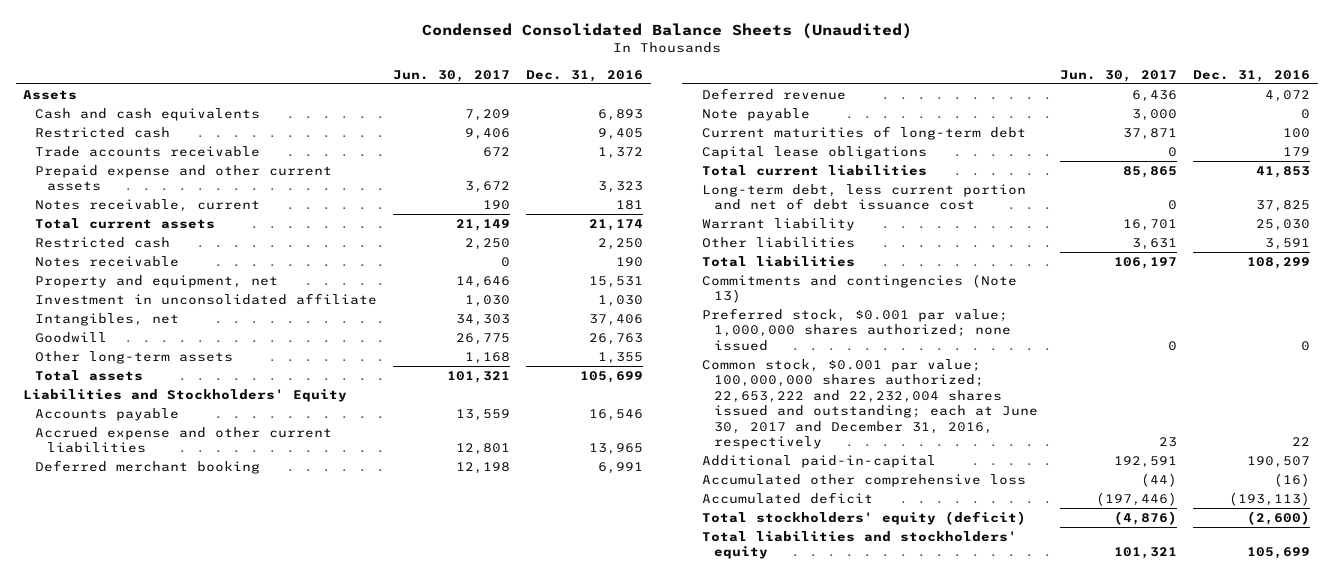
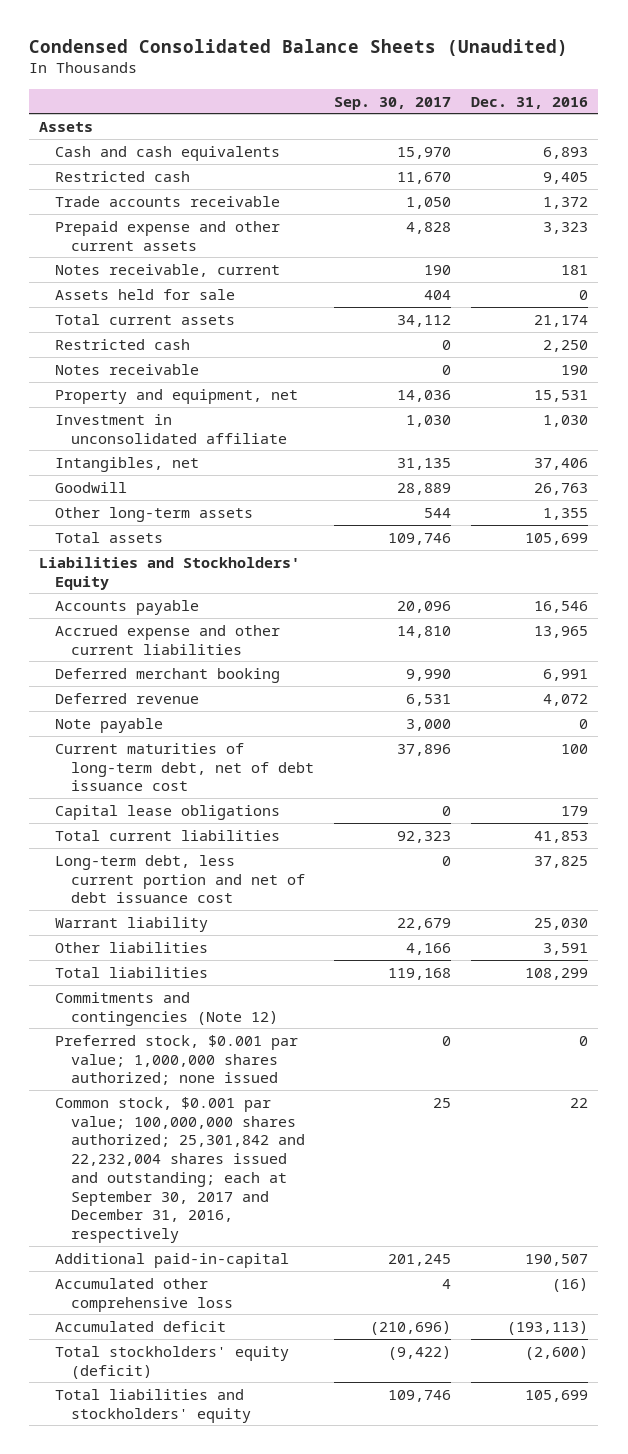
[392,69,510,82] Jun. 30, 2017 -> none
none -> [334,96,452,110] Sep. 30, 2017
none -> [55,288,236,300] Assets held for sale
[702,125,1027,140] Current maturities of long-term debt -> [55,742,315,792] Current maturities of long-term debt, net of debt issuance cost
[702,273,1018,304] Commitments and contingencies (Note 13) -> [55,991,279,1026] Commitments and contingencies (Note 12)
[702,358,1038,449] Common stock, $0.001 par value; 100,000,000 shares authorized; 22,653,222 and 22,232,004 shares issued and outstanding; each at June 30, 2017 and December 31, 2016, respectively -> [55,1096,306,1244] Common stock, $0.001 par value; 100,000,000 shares authorized; 25,301,842 and 22,232,004 shares issued and outstanding; each at September 30, 2017 and December 31, 2016, respectively

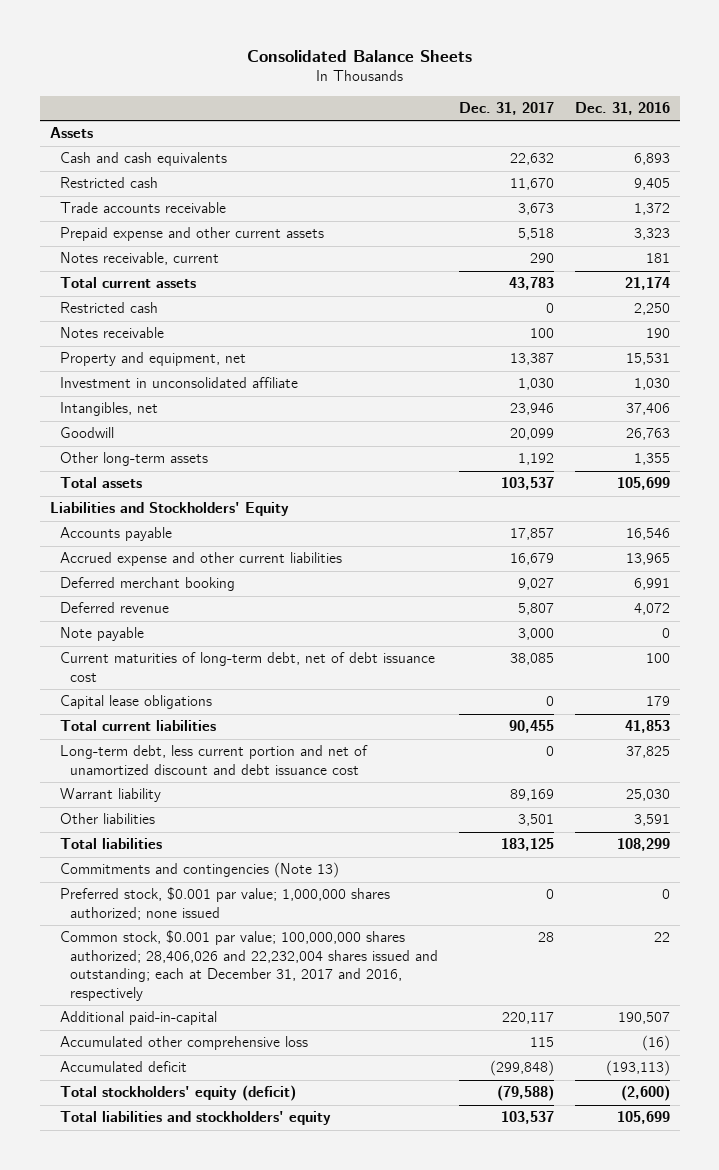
[29,38,569,56] Condensed Consolidated Balance Sheets (Unaudited) -> [246,49,472,62] Consolidated Balance Sheets
[334,96,452,110] Sep. 30, 2017 -> none
none -> [458,102,554,116] Dec. 31, 2017
[55,288,236,300] Assets held for sale -> none
[55,854,306,904] Long-term debt, less current portion and net of debt issuance cost -> [60,745,369,775] Long-term debt, less current portion and net of unamortized discount and debt issuance cost
[55,991,279,1026] Commitments and contingencies (Note 12) -> [60,862,340,879] Commitments and contingencies (Note 13)
[55,1096,306,1244] Common stock, $0.001 par value; 100,000,000 shares authorized; 25,301,842 and 22,232,004 shares issued and outstanding; each at September 30, 2017 and December 31, 2016, respectively -> [60,930,439,1001] Common stock, $0.001 par value; 100,000,000 shares authorized; 28,406,026 and 22,232,004 shares issued and outstanding; each at December 31, 2017 and 2016, respectively

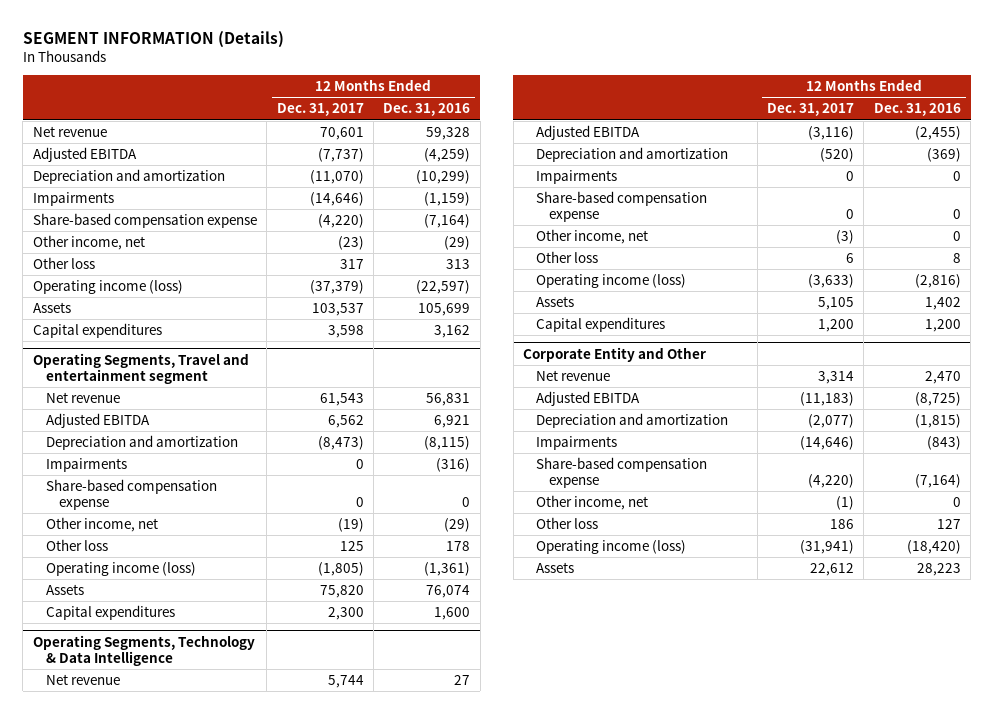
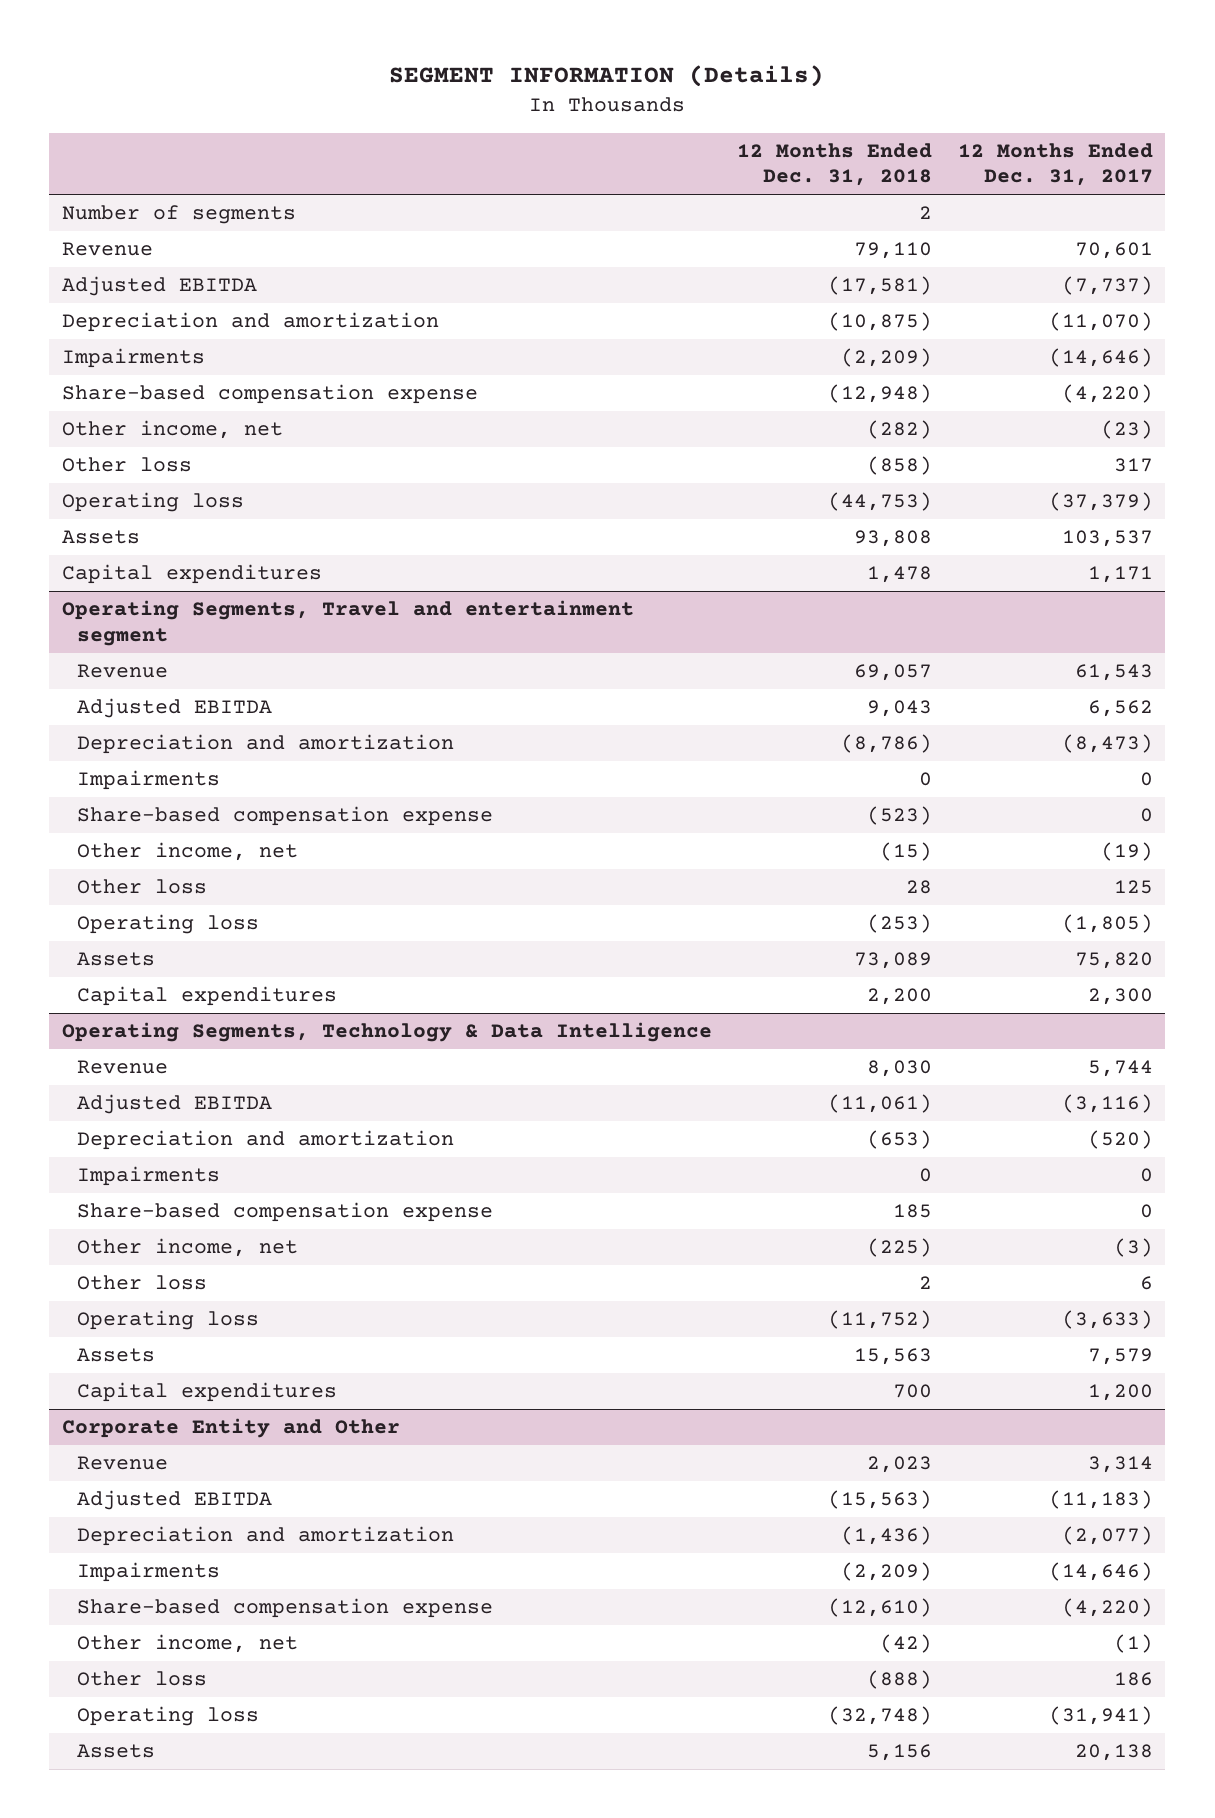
[383,103,471,117] Dec. 31, 2016 -> none
none -> [737,142,933,187] 12 Months Ended Dec. 31, 2018
none -> [61,205,296,225] Number of segments
[32,126,107,138] Net revenue -> [61,242,153,257] Revenue
[32,280,183,295] Operating income (loss) -> [61,492,244,513] Operating loss
[327,325,364,339] 3,598 -> [1087,566,1153,584] 1,171
[45,392,120,404] Net revenue -> [77,664,169,679] Revenue
[45,562,196,577] Operating income (loss) -> [77,914,260,935] Operating loss
[45,674,120,686] Net revenue -> [77,1060,169,1075] Revenue
[536,274,687,289] Operating income (loss) -> [77,1310,260,1331] Operating loss
[817,297,854,311] 5,105 -> [1087,1348,1153,1366] 7,579
[536,370,611,382] Net revenue -> [77,1456,169,1471] Revenue
[536,540,687,555] Operating income (loss) -> [77,1706,260,1727] Operating loss
[809,563,854,577] 22,612 -> [1074,1744,1153,1762] 20,138

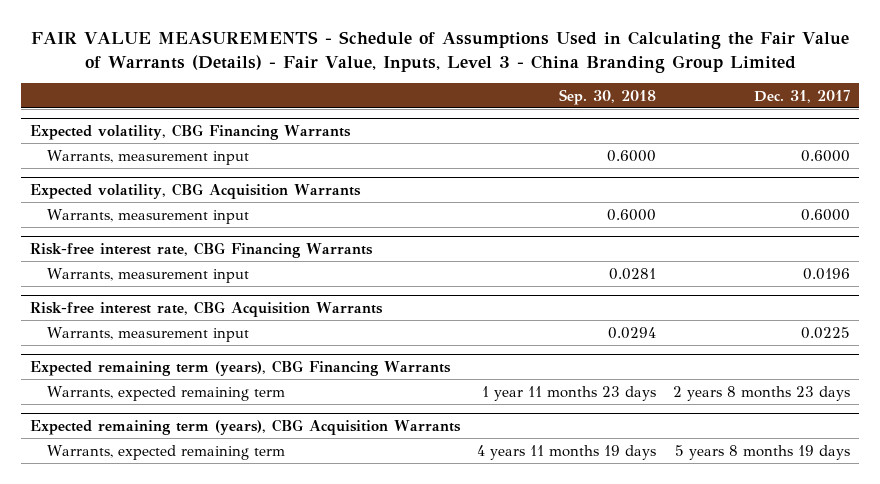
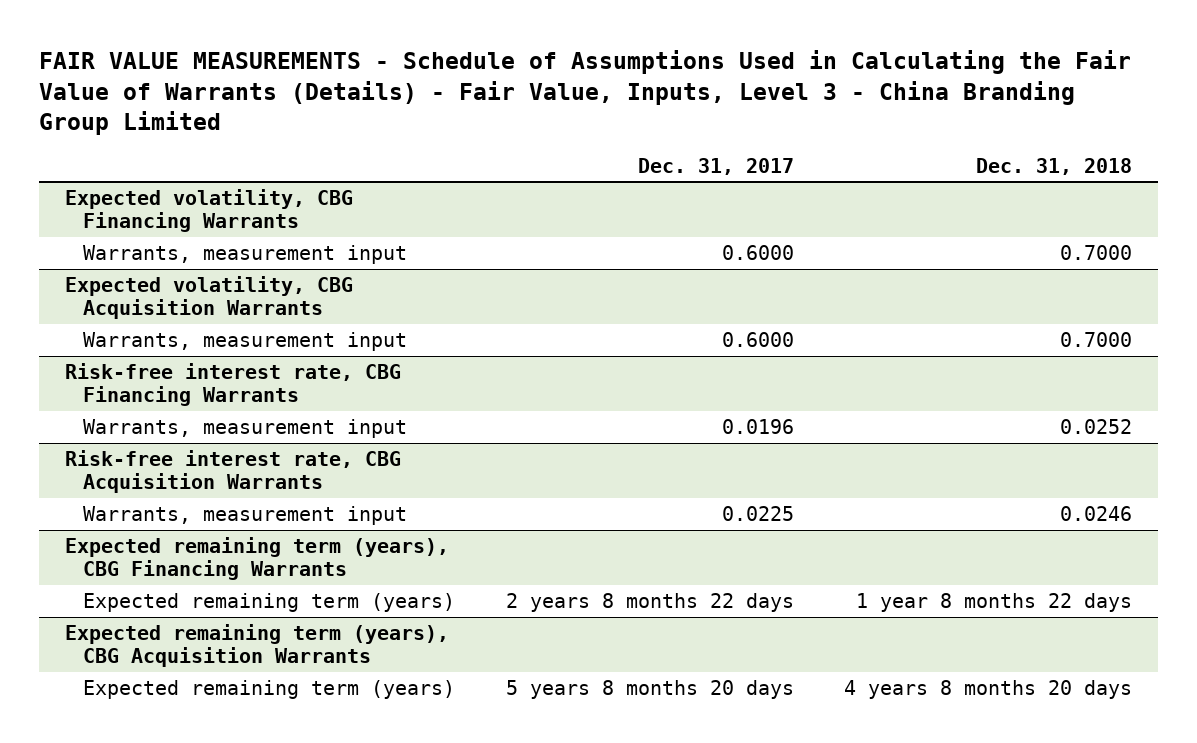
[558,88,656,105] Sep. 30, 2018 -> none
none -> [976,157,1133,175] Dec. 31, 2018
[46,385,285,401] Warrants, expected remaining term -> [83,593,456,613] Expected remaining term (years)
[672,385,850,401] 2 years 8 months 23 days -> [505,593,794,613] 2 years 8 months 22 days
[46,444,285,460] Warrants, expected remaining term -> [83,680,456,700] Expected remaining term (years)
[674,444,850,460] 5 years 8 months 19 days -> [505,680,794,700] 5 years 8 months 20 days

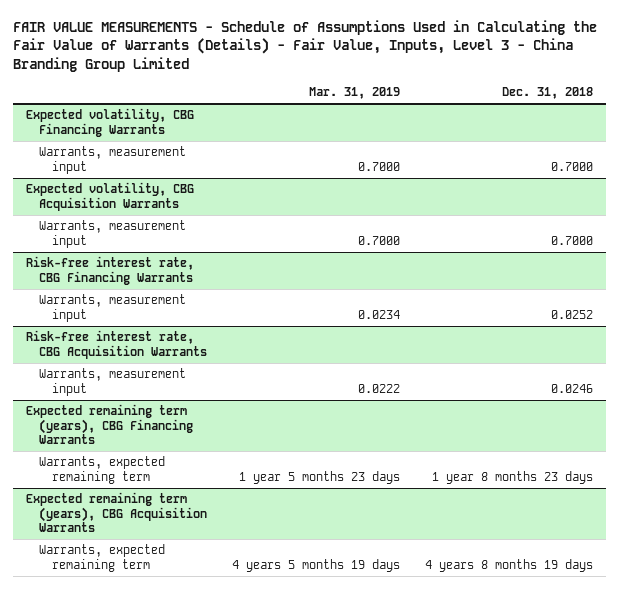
[637,157,794,175] Dec. 31, 2017 -> none
none -> [309,87,401,100] Mar. 31, 2019
[83,593,456,613] Expected remaining term (years) -> [38,456,165,484] Warrants, expected remaining term
[856,593,1133,613] 1 year 8 months 22 days -> [432,470,594,484] 1 year 8 months 23 days
[83,680,456,700] Expected remaining term (years) -> [38,544,165,572] Warrants, expected remaining term
[844,680,1133,700] 4 years 8 months 20 days -> [425,558,594,572] 4 years 8 months 19 days

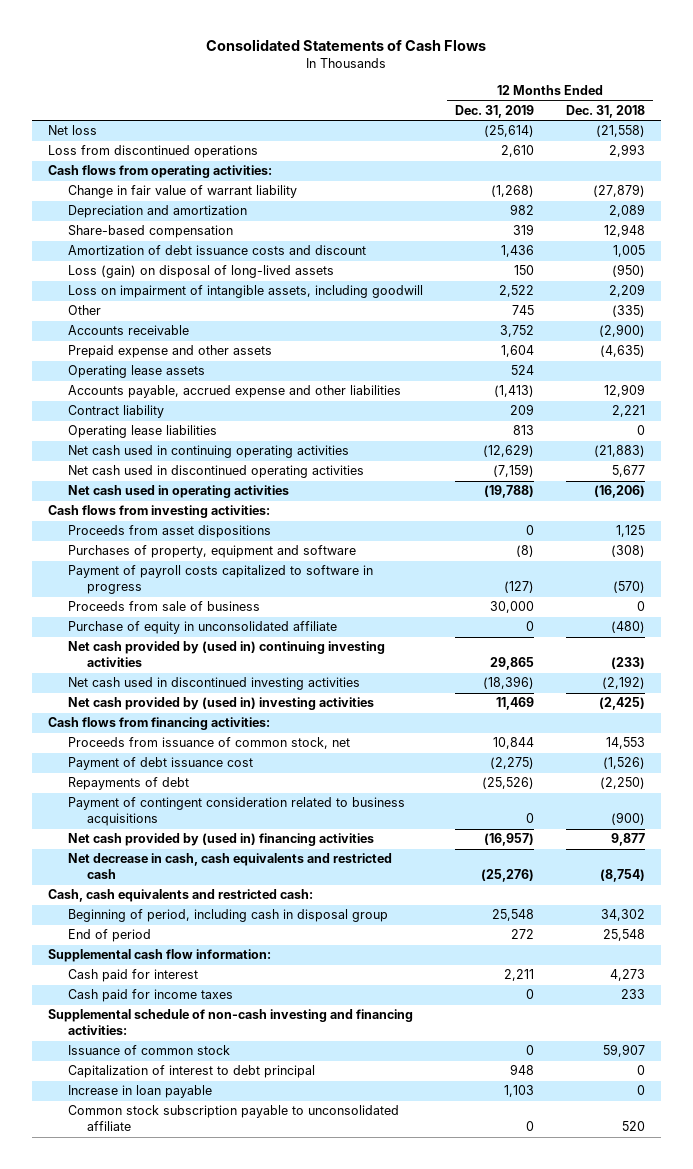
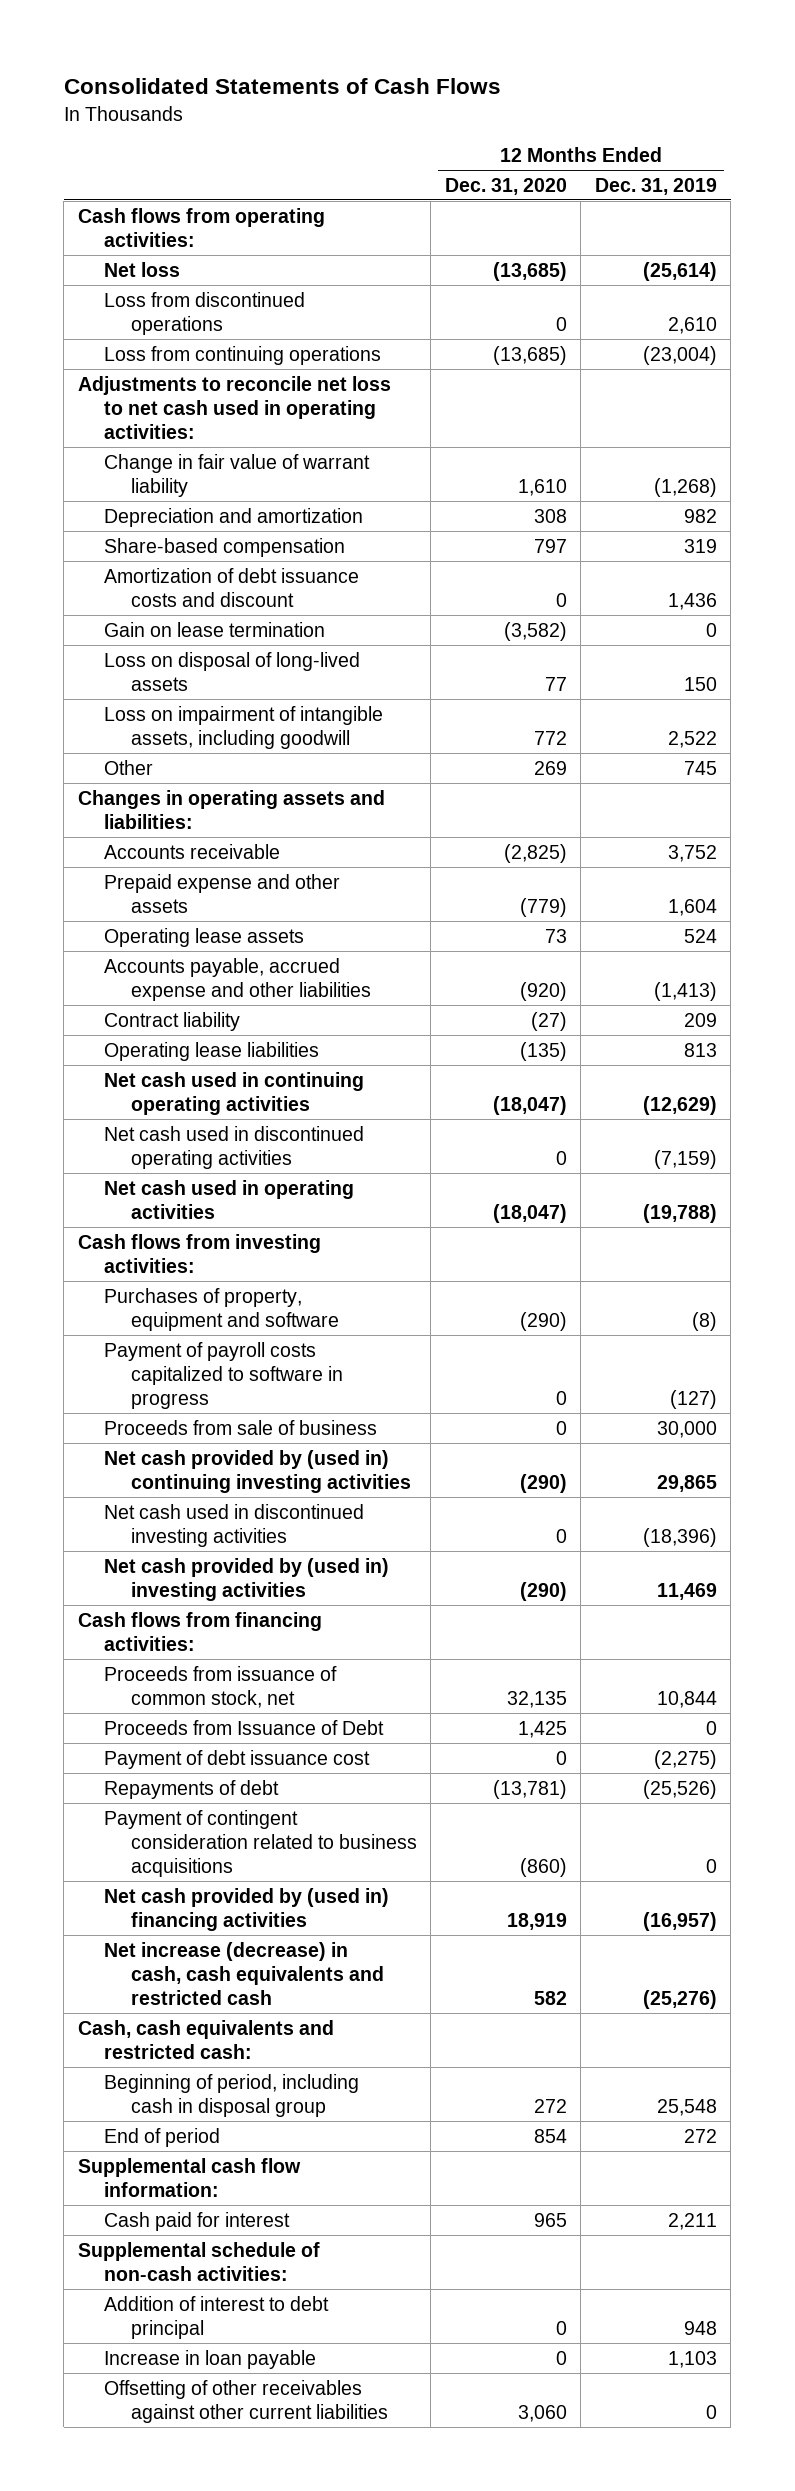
[565,104,645,118] Dec. 31, 2018 -> none
none -> [444,177,567,195] Dec. 31, 2020
[47,165,272,179] Cash flows from operating activities: -> [77,207,325,247] Cash flows from operating activities:
none -> [104,345,382,365] Loss from continuing operations
none -> [77,375,391,440] Adjustments to reconcile net loss to net cash used in operating activities:
none -> [104,621,326,637] Gain on lease termination
[67,265,334,279] Loss (gain) on disposal of long-lived assets -> [104,651,361,691] Loss on disposal of long-lived assets
none -> [77,789,385,829] Changes in operating assets and liabilities:
[67,525,271,539] Proceeds from asset dispositions -> none
[67,621,337,635] Purchase of equity in unconsolidated affiliate -> none
none -> [104,1719,385,1735] Proceeds from Issuance of Debt
[67,853,392,880] Net decrease in cash, cash equivalents and restricted cash -> [104,1941,384,2006] Net increase (decrease) in cash, cash equivalents and restricted cash
[67,989,233,1003] Cash paid for income taxes -> none
[67,1045,230,1056] Issuance of common stock -> none
[47,1009,413,1036] Supplemental schedule of non-cash investing and financing activities: -> [77,2241,320,2281] Supplemental schedule of non-cash activities:
[67,1065,315,1079] Capitalization of interest to debt principal -> [104,2295,330,2339] Addition of interest to debt principal
[67,1105,399,1132] Common stock subscription payable to unconsolidated affiliate -> none
none -> [104,2379,388,2423] Offsetting of other receivables against other current liabilities

